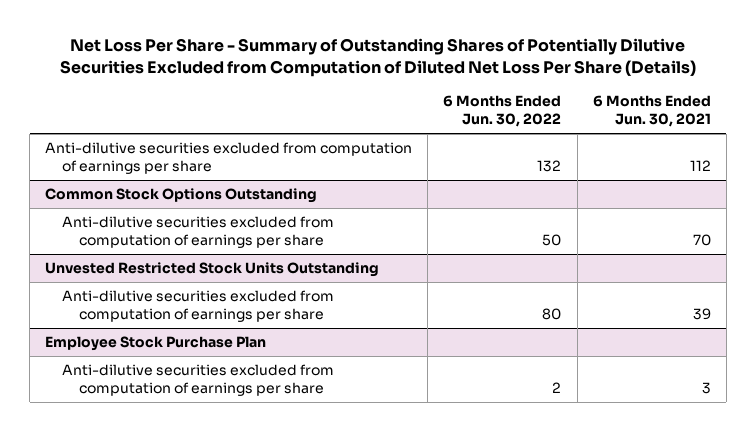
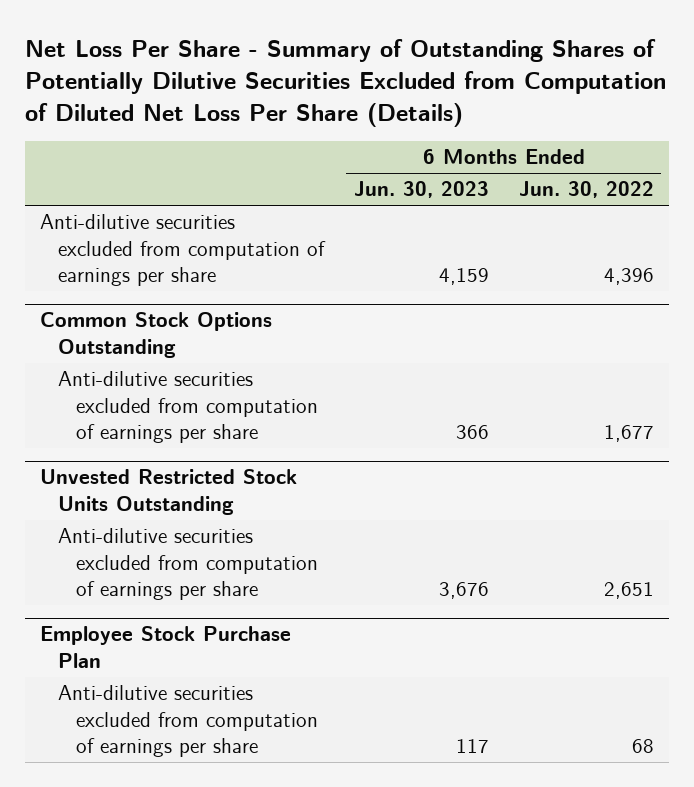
[592,95,711,128] 6 Months Ended Jun. 30, 2021 -> none
none -> [353,181,489,199] Jun. 30, 2023
[537,160,562,173] 132 -> [603,268,654,286] 4,396
[542,234,562,247] 50 -> [603,425,654,443] 1,677
[542,308,562,321] 80 -> [603,582,654,600] 2,651
[552,382,562,394] 2 -> [631,739,654,754] 68

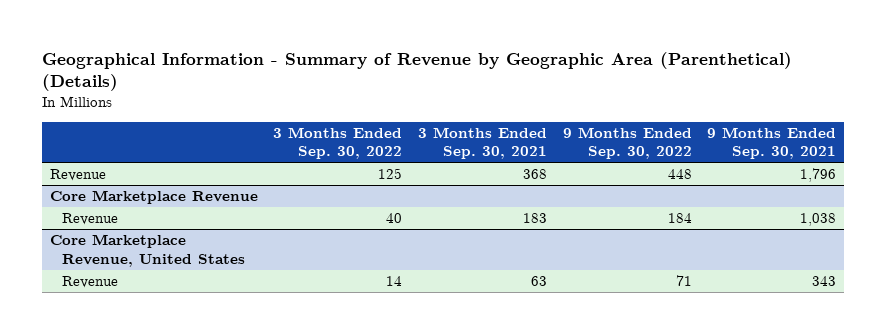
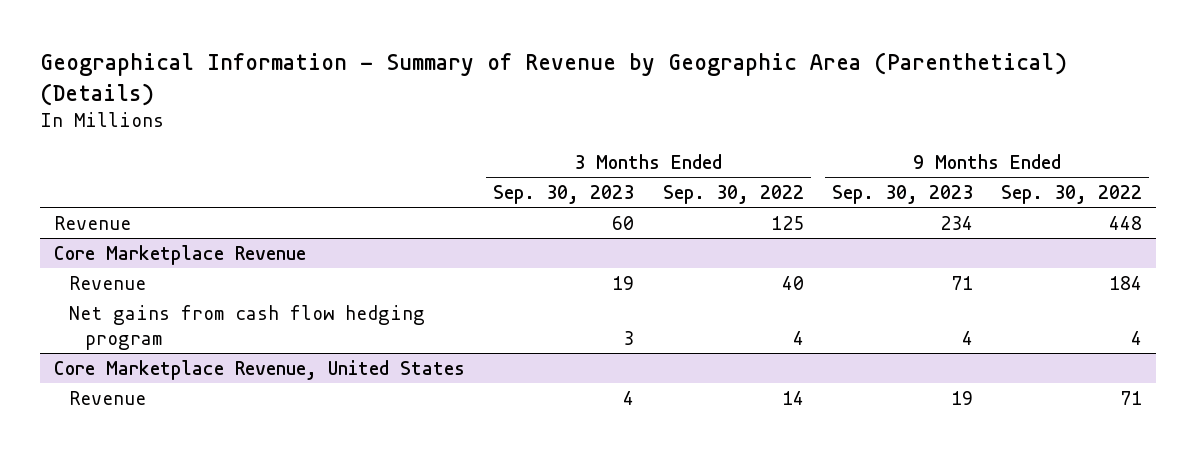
[418,126,548,160] 3 Months Ended Sep. 30, 2021 -> none
[707,126,837,160] 9 Months Ended Sep. 30, 2021 -> none
none -> [493,184,635,204] Sep. 30, 2023
none -> [831,184,973,204] Sep. 30, 2023
none -> [69,304,426,350] Net gains from cash flow hedging program

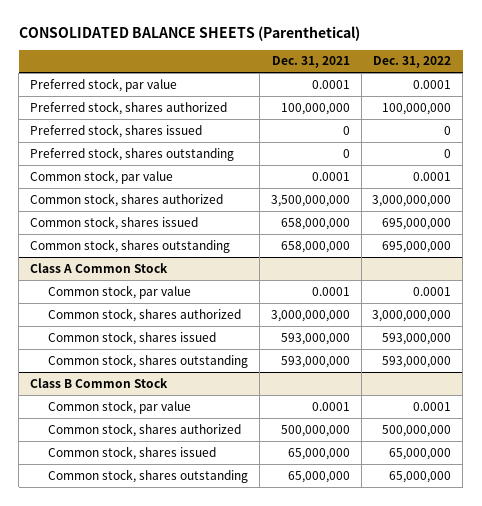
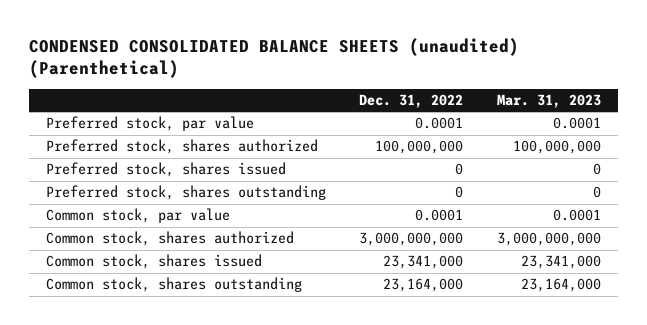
[18,25,360,41] CONSOLIDATED BALANCE SHEETS (Parenthetical) -> [28,37,519,79] CONDENSED CONSOLIDATED BALANCE SHEETS (unaudited) (Parenthetical)
[271,56,350,69] Dec. 31, 2021 -> none
none -> [496,94,601,109] Mar. 31, 2023
[30,262,169,273] Class A Common Stock -> none
[48,284,192,299] Common stock, par value -> none
[48,307,242,322] Common stock, shares authorized -> none
[48,330,217,345] Common stock, shares issued -> none
[48,353,249,368] Common stock, shares outstanding -> none
[30,377,169,388] Class B Common Stock -> none
[48,399,192,414] Common stock, par value -> none
[48,422,242,437] Common stock, shares authorized -> none
[48,445,217,460] Common stock, shares issued -> none
[48,468,249,483] Common stock, shares outstanding -> none
[382,217,452,230] 695,000,000 -> [383,255,464,270] 23,341,000
[382,240,452,253] 695,000,000 -> [383,278,464,293] 23,164,000

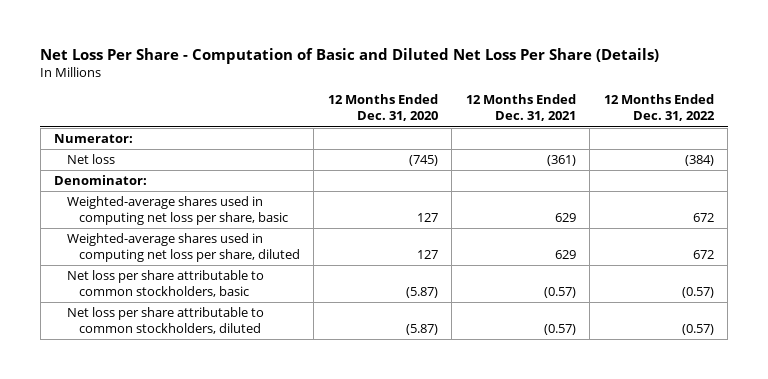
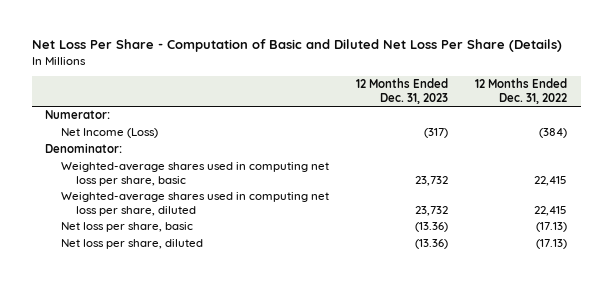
[327,94,438,122] 12 Months Ended Dec. 31, 2020 -> none
[465,94,576,122] 12 Months Ended Dec. 31, 2021 -> none
none -> [356,78,449,104] 12 Months Ended Dec. 31, 2023
[66,154,115,165] Net loss -> [60,128,158,139] Net Income (Loss)
[692,213,714,223] 672 -> [534,176,568,187] 22,415
[692,250,714,260] 672 -> [534,206,568,217] 22,415
[66,270,264,298] Net loss per share attributable to common stockholders, basic -> [60,222,193,233] Net loss per share, basic
[681,287,714,299] (0.57) -> [536,222,568,233] (17.13)
[66,307,264,335] Net loss per share attributable to common stockholders, diluted -> [60,239,203,250] Net loss per share, diluted
[681,324,714,336] (0.57) -> [536,239,568,250] (17.13)

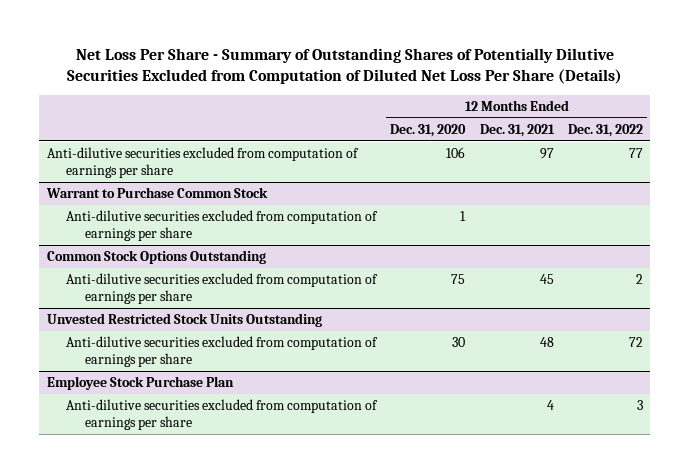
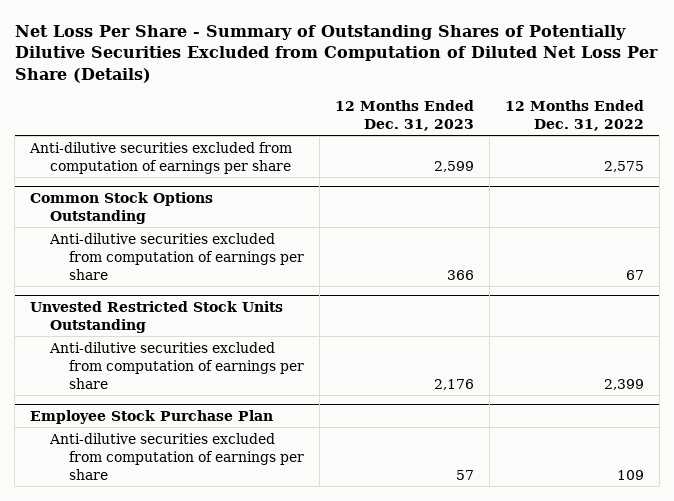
[390,123,467,137] Dec. 31, 2020 -> none
[479,123,555,137] Dec. 31, 2021 -> none
none -> [334,99,474,131] 12 Months Ended Dec. 31, 2023
[45,187,268,199] Warrant to Purchase Common Stock -> none
[65,210,378,241] Anti-dilutive securities excluded from computation of earnings per share -> none
[629,148,644,159] 77 -> [603,160,644,172] 2,575
[636,274,644,285] 2 -> [625,269,644,280] 67
[629,337,644,348] 72 -> [603,378,644,390] 2,399
[637,400,644,411] 3 -> [616,469,644,480] 109

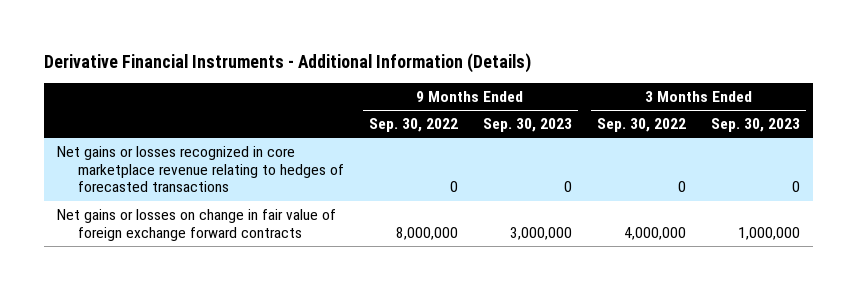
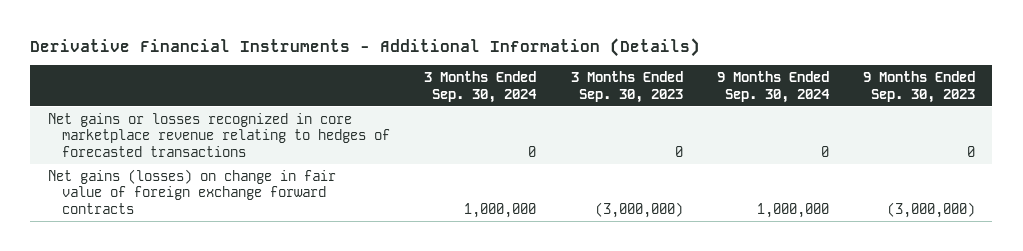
[368,118,458,133] Sep. 30, 2022 -> none
[597,118,687,133] Sep. 30, 2022 -> none
none -> [424,70,538,103] 3 Months Ended Sep. 30, 2024
none -> [716,70,830,103] 9 Months Ended Sep. 30, 2024
[56,208,336,241] Net gains or losses on change in fair value of foreign exchange forward contracts -> [47,168,336,215] Net gains (losses) on change in fair value of foreign exchange forward contracts
[509,226,572,240] 3,000,000 -> [887,202,976,219] (3,000,000)
[738,226,801,240] 1,000,000 -> [594,202,683,219] (3,000,000)

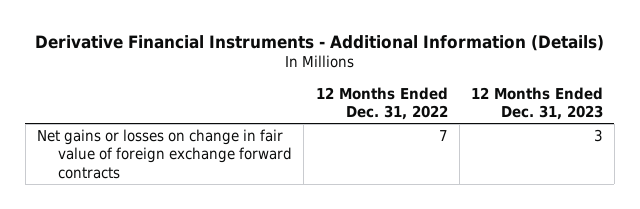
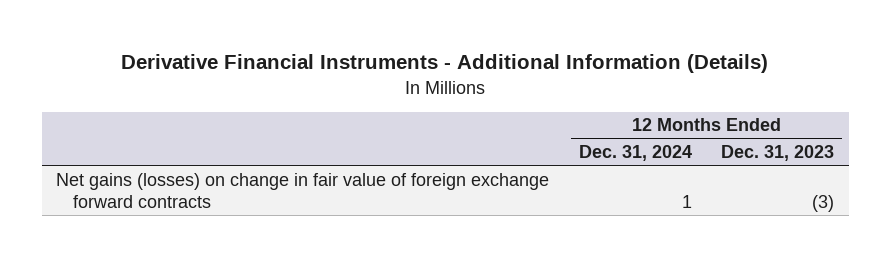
[315,86,448,120] 12 Months Ended Dec. 31, 2022 -> none
none -> [578,145,692,162] Dec. 31, 2024
[36,129,293,179] Net gains or losses on change in fair value of foreign exchange forward contracts -> [56,172,550,208] Net gains (losses) on change in fair value of foreign exchange forward contracts
[593,129,603,143] 3 -> [812,194,835,212] (3)

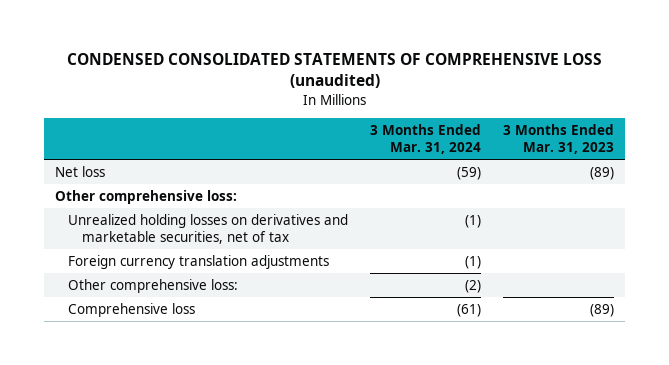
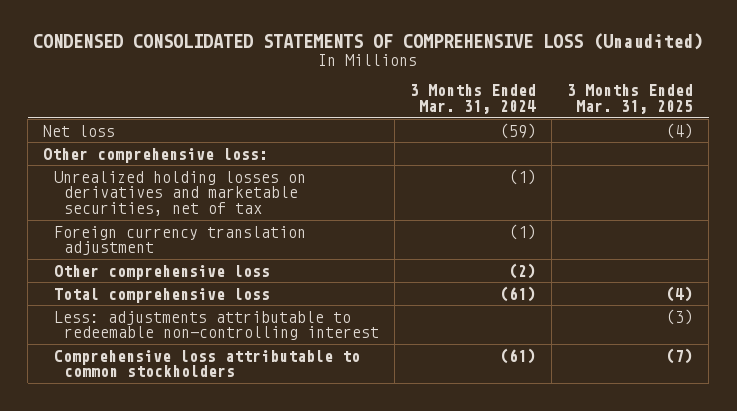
[66,53,602,89] CONDENSED CONSOLIDATED STATEMENTS OF COMPREHENSIVE LOSS (unaudited) -> [33,33,704,51] CONDENSED CONSOLIDATED STATEMENTS OF COMPREHENSIVE LOSS (Unaudited)
[502,124,614,155] 3 Months Ended Mar. 31, 2023 -> none
none -> [567,84,694,115] 3 Months Ended Mar. 31, 2025
[68,254,330,269] Foreign currency translation adjustments -> [53,225,306,256] Foreign currency translation adjustment
[68,278,239,293] Other comprehensive loss: -> [53,264,270,280] Other comprehensive loss
none -> [53,287,270,303] Total comprehensive loss
none -> [53,310,379,341] Less: adjustments attributable to redeemable non-controlling interest
[68,302,196,317] Comprehensive loss -> [53,349,360,378] Comprehensive loss attributable to common stockholders

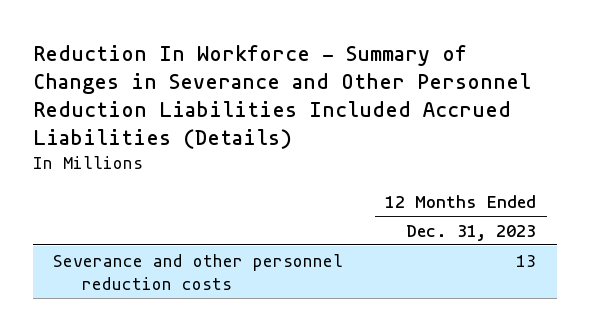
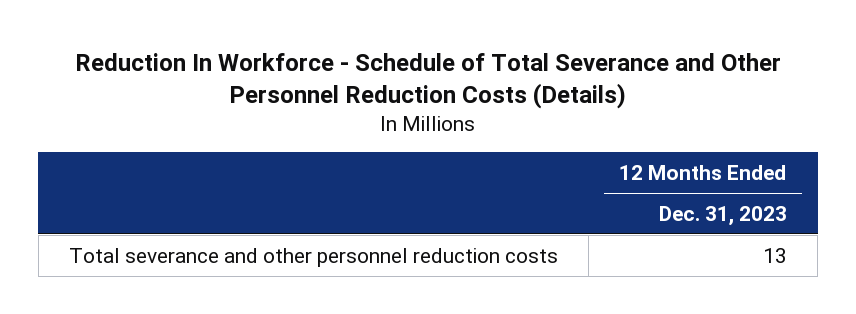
[32,44,531,149] Reduction In Workforce - Summary of Changes in Severance and Other Personnel Reduction Liabilities Included Accrued Liabilities (Details) -> [74,52,781,110] Reduction In Workforce - Schedule of Total Severance and Other Personnel Reduction Costs (Details)
[53,253,344,290] Severance and other personnel reduction costs -> [68,247,558,267] Total severance and other personnel reduction costs

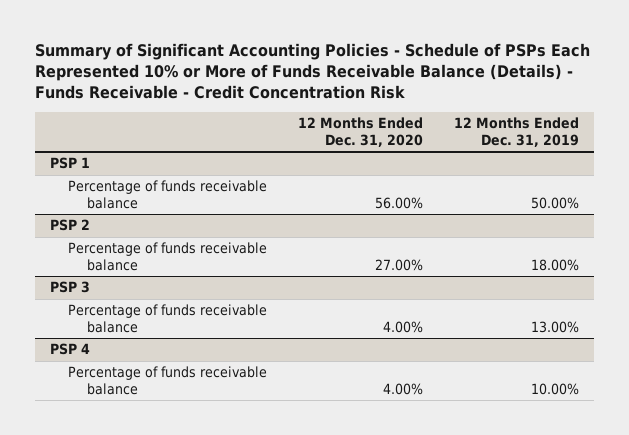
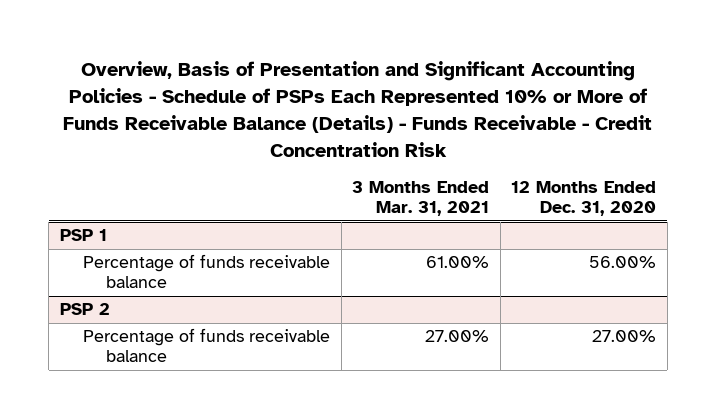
[34,42,590,100] Summary of Significant Accounting Policies - Schedule of PSPs Each Represented 10% or More of Funds Receivable Balance (Details) - Funds Receivable - Credit Concentration Risk -> [63,60,653,157] Overview, Basis of Presentation and Significant Accounting Policies - Schedule of PSPs Each Represented 10% or More of Funds Receivable Balance (Details) - Funds Receivable - Credit Concentration Risk
[453,117,579,147] 12 Months Ended Dec. 31, 2019 -> none
none -> [352,181,490,217] 3 Months Ended Mar. 31, 2021
[49,281,90,294] PSP 3 -> none
[68,304,268,333] Percentage of funds receivable balance -> none
[49,343,90,356] PSP 4 -> none
[68,366,268,395] Percentage of funds receivable balance -> none

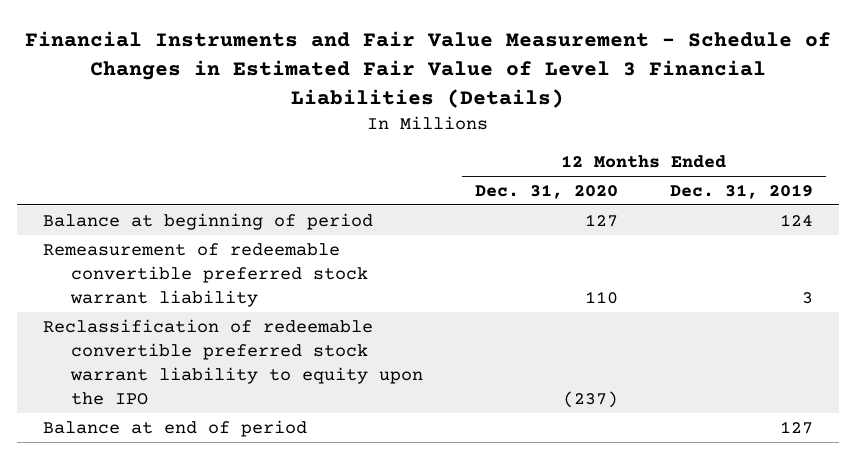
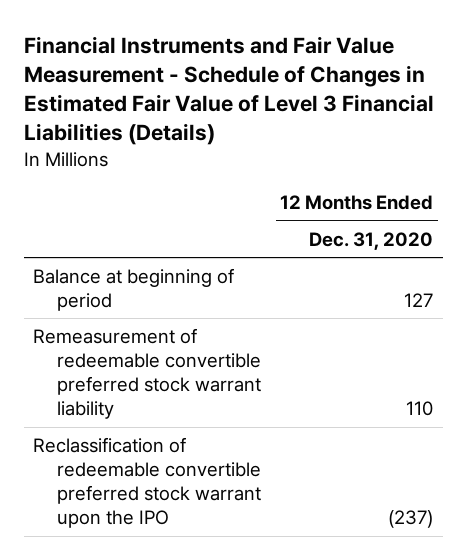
[670,183,814,199] Dec. 31, 2019 -> none
[43,419,308,437] Balance at end of period -> none
[43,318,424,405] Reclassification of redeemable convertible preferred stock warrant liability to equity upon the IPO -> [33,436,262,529] Reclassification of redeemable convertible preferred stock warrant upon the IPO

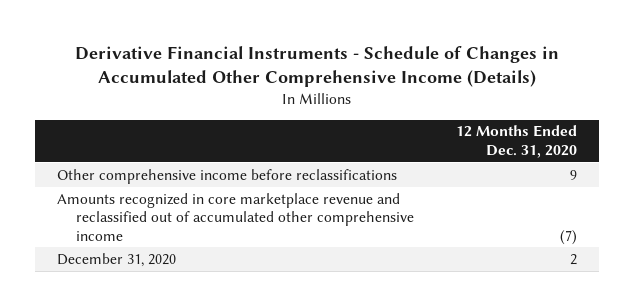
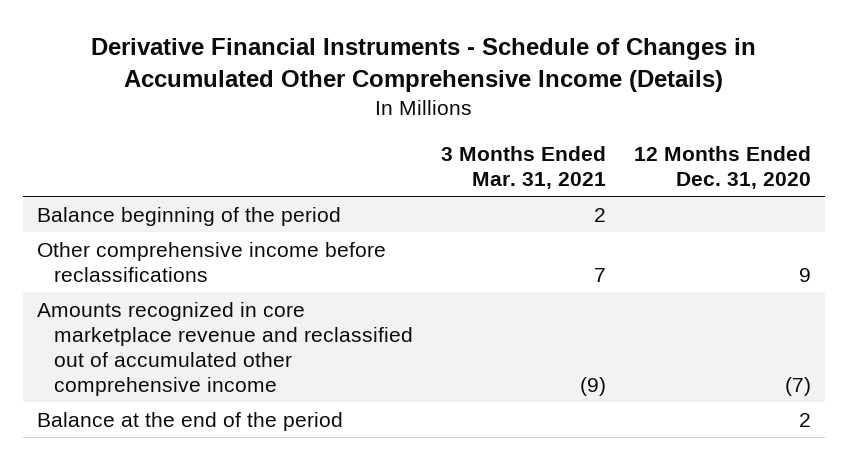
none -> [440,145,606,190] 3 Months Ended Mar. 31, 2021
none -> [36,206,341,226] Balance beginning of the period
[56,252,176,267] December 31, 2020 -> [36,411,343,431] Balance at the end of the period

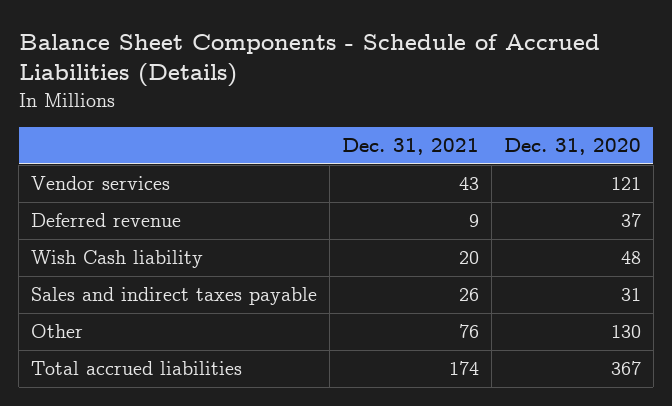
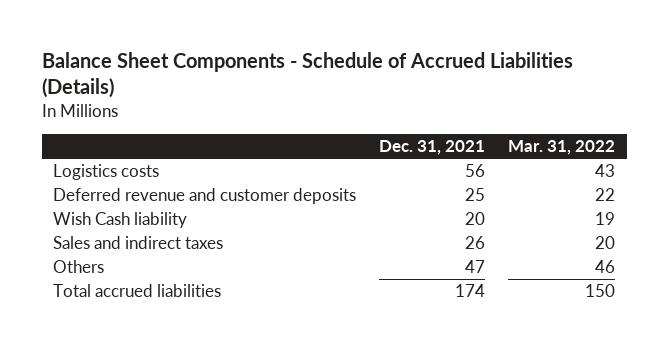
[503,138,641,156] Dec. 31, 2020 -> none
none -> [508,140,616,156] Mar. 31, 2022
[31,176,171,191] Vendor services -> none
[31,213,182,228] Deferred revenue -> none
none -> [53,164,160,181] Logistics costs
none -> [53,188,357,205] Deferred revenue and customer deposits
[31,287,318,306] Sales and indirect taxes payable -> [53,236,224,250] Sales and indirect taxes
[31,324,84,339] Other -> [53,260,105,274] Others
[459,324,480,339] 76 -> [465,260,486,274] 47

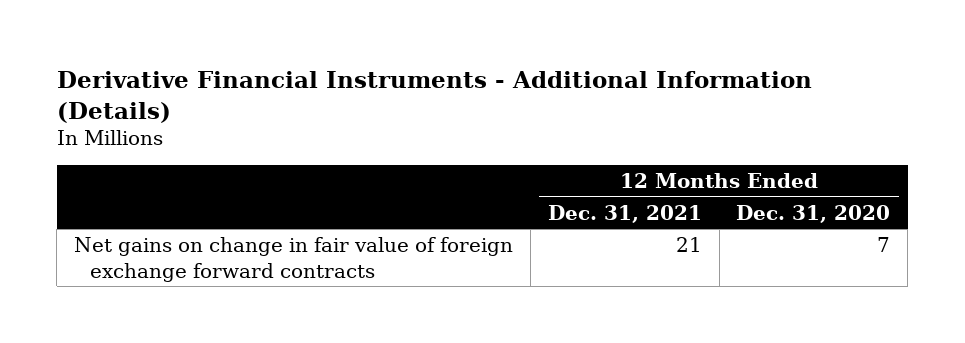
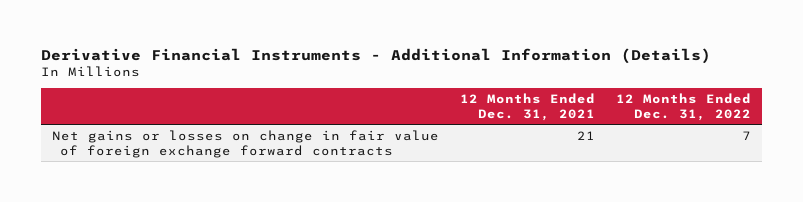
[736,204,891,223] Dec. 31, 2020 -> none
none -> [616,92,752,121] 12 Months Ended Dec. 31, 2022
[74,237,514,282] Net gains on change in fair value of foreign exchange forward contracts -> [51,129,439,158] Net gains or losses on change in fair value of foreign exchange forward contracts

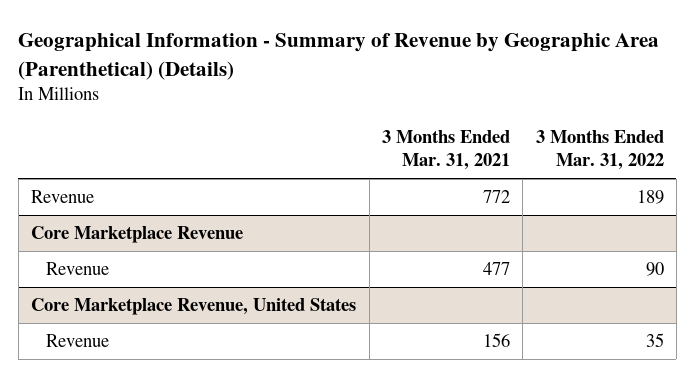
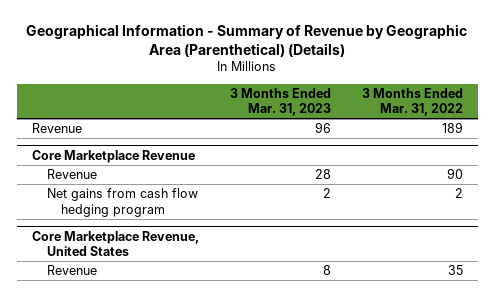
[381,129,510,171] 3 Months Ended Mar. 31, 2021 -> none
none -> [229,87,331,117] 3 Months Ended Mar. 31, 2023
none -> [46,188,198,217] Net gains from cash flow hedging program

